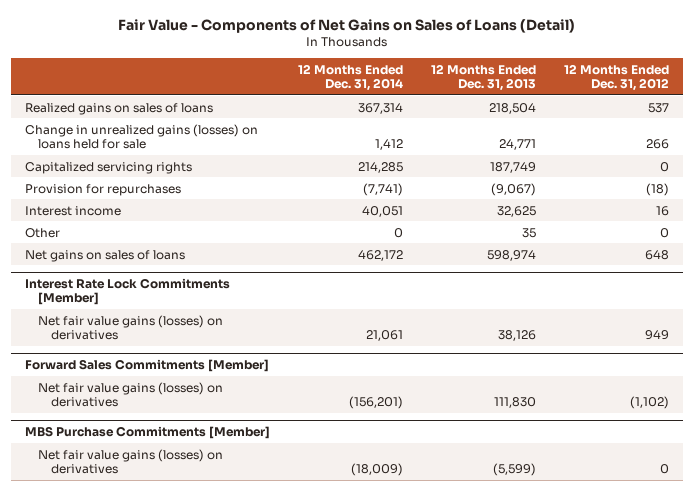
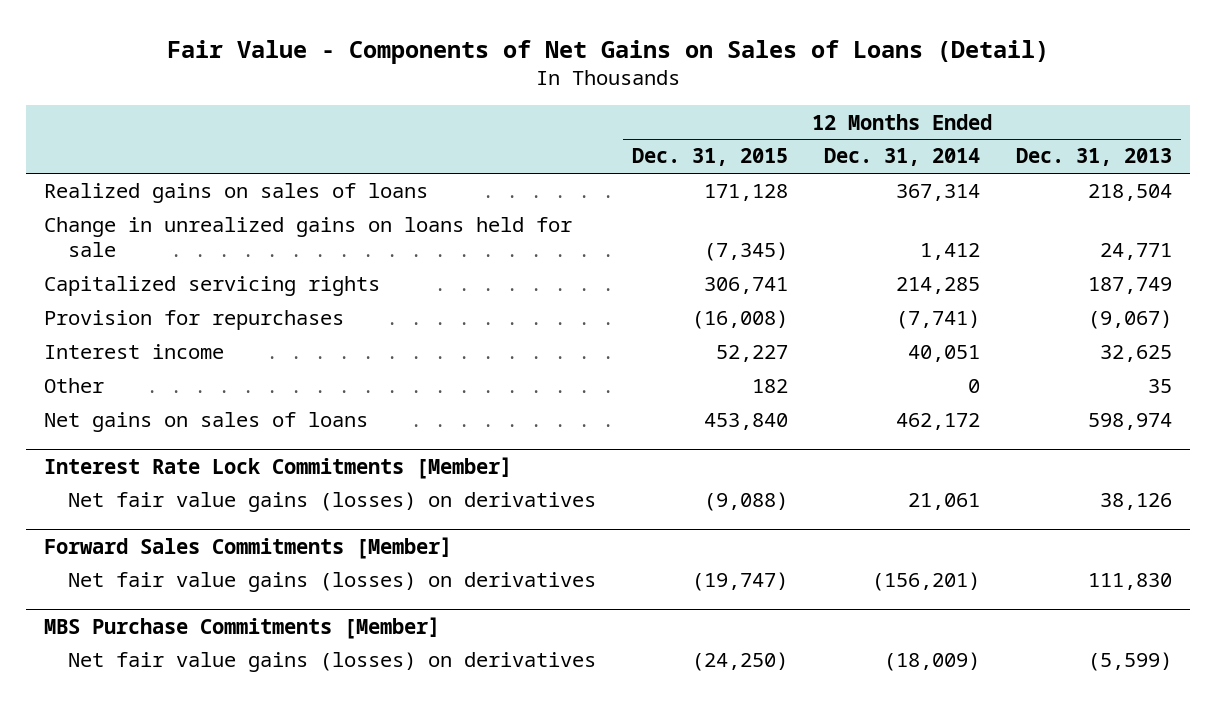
[564,63,670,92] 12 Months Ended Dec. 31, 2012 -> none
none -> [631,148,788,167] Dec. 31, 2015
[24,123,258,149] Change in unrealized gains (losses) on loans held for sale -> [44,217,573,257] Change in unrealized gains on loans held for sale

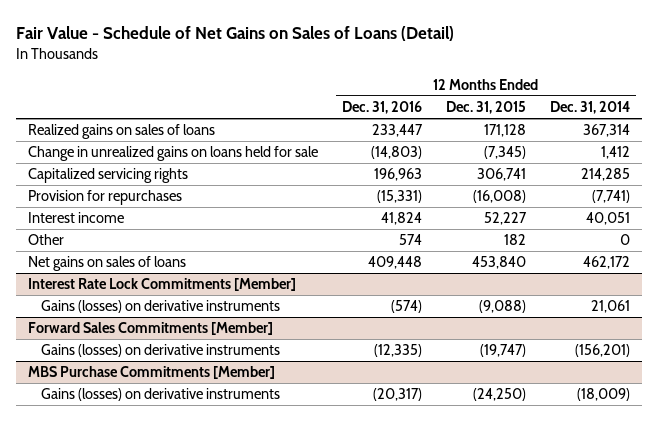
[167,39,1050,64] Fair Value - Components of Net Gains on Sales of Loans (Detail) -> [16,26,455,42] Fair Value - Schedule of Net Gains on Sales of Loans (Detail)
[1015,148,1172,167] Dec. 31, 2013 -> none
none -> [342,101,423,115] Dec. 31, 2016
[67,492,596,513] Net fair value gains (losses) on derivatives -> [40,300,280,314] Gains (losses) on derivative instruments
[67,572,596,593] Net fair value gains (losses) on derivatives -> [40,344,280,358] Gains (losses) on derivative instruments
[67,652,596,673] Net fair value gains (losses) on derivatives -> [40,388,280,402] Gains (losses) on derivative instruments

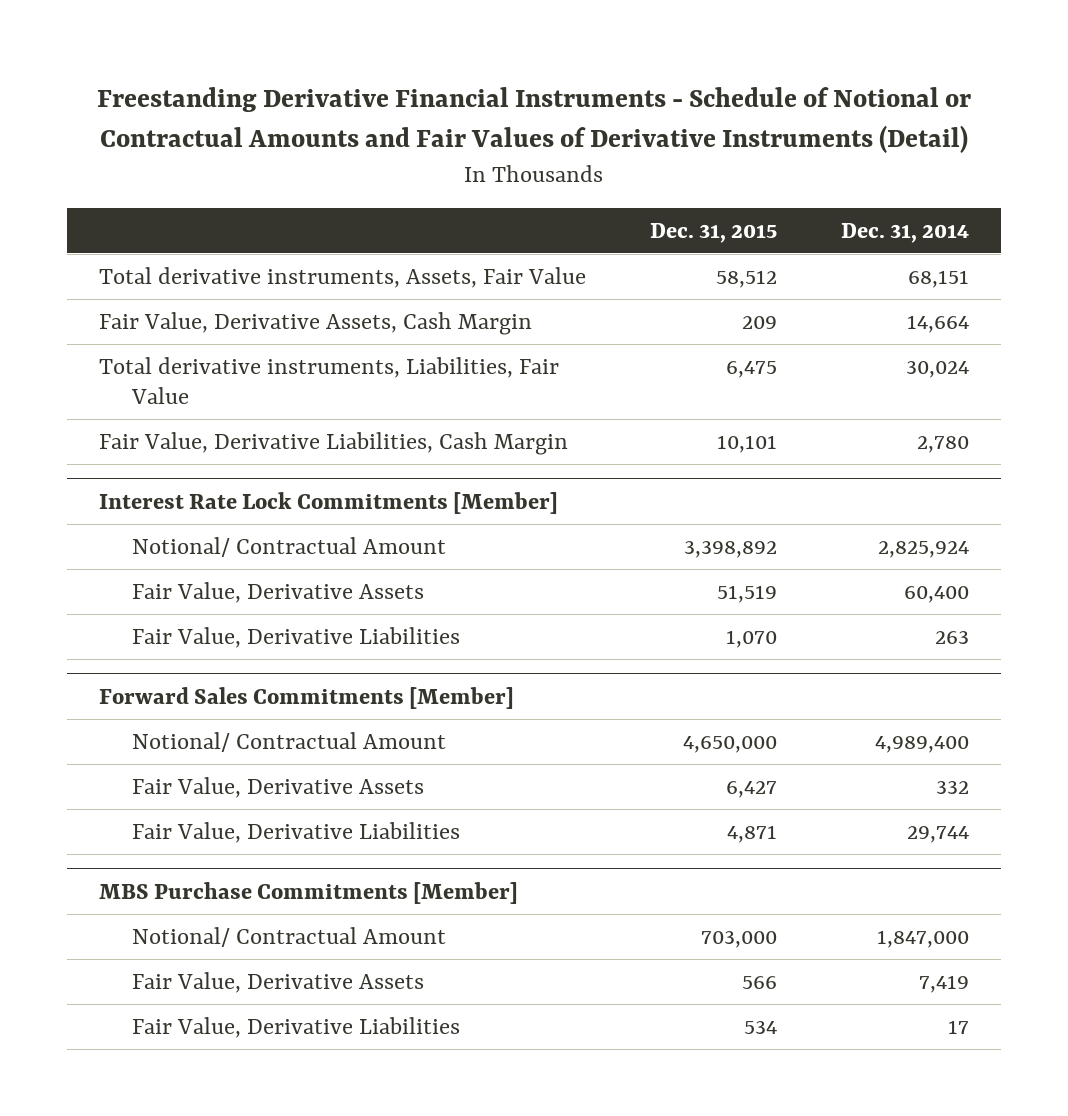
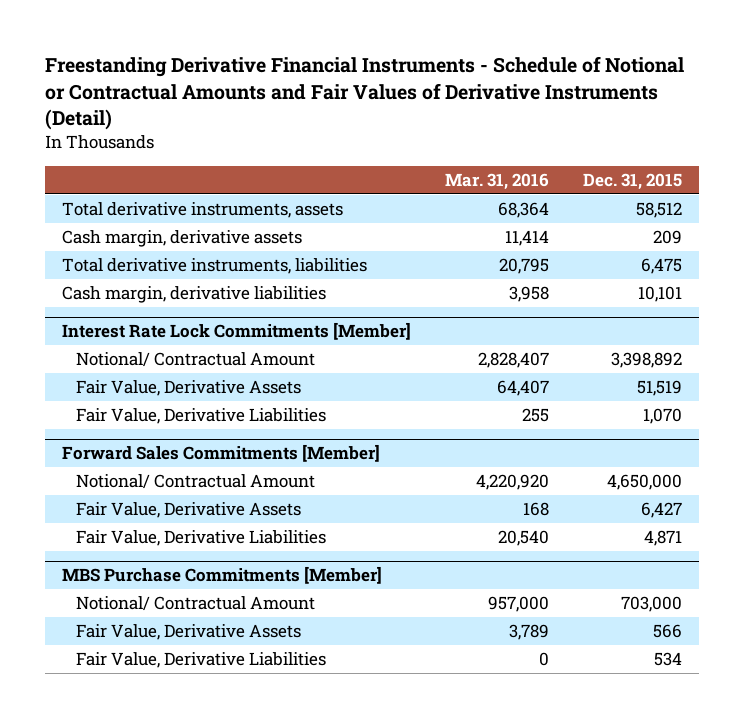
[840,222,969,243] Dec. 31, 2014 -> none
none -> [445,172,550,190] Mar. 31, 2016
[99,266,587,288] Total derivative instruments, Assets, Fair Value -> [62,202,344,219] Total derivative instruments, assets
[99,311,533,335] Fair Value, Derivative Assets, Cash Margin -> [62,230,303,248] Cash margin, derivative assets
[99,356,560,404] Total derivative instruments, Liabilities, Fair Value -> [62,258,368,275] Total derivative instruments, liabilities
[99,431,569,455] Fair Value, Derivative Liabilities, Cash Margin -> [62,286,327,304] Cash margin, derivative liabilities

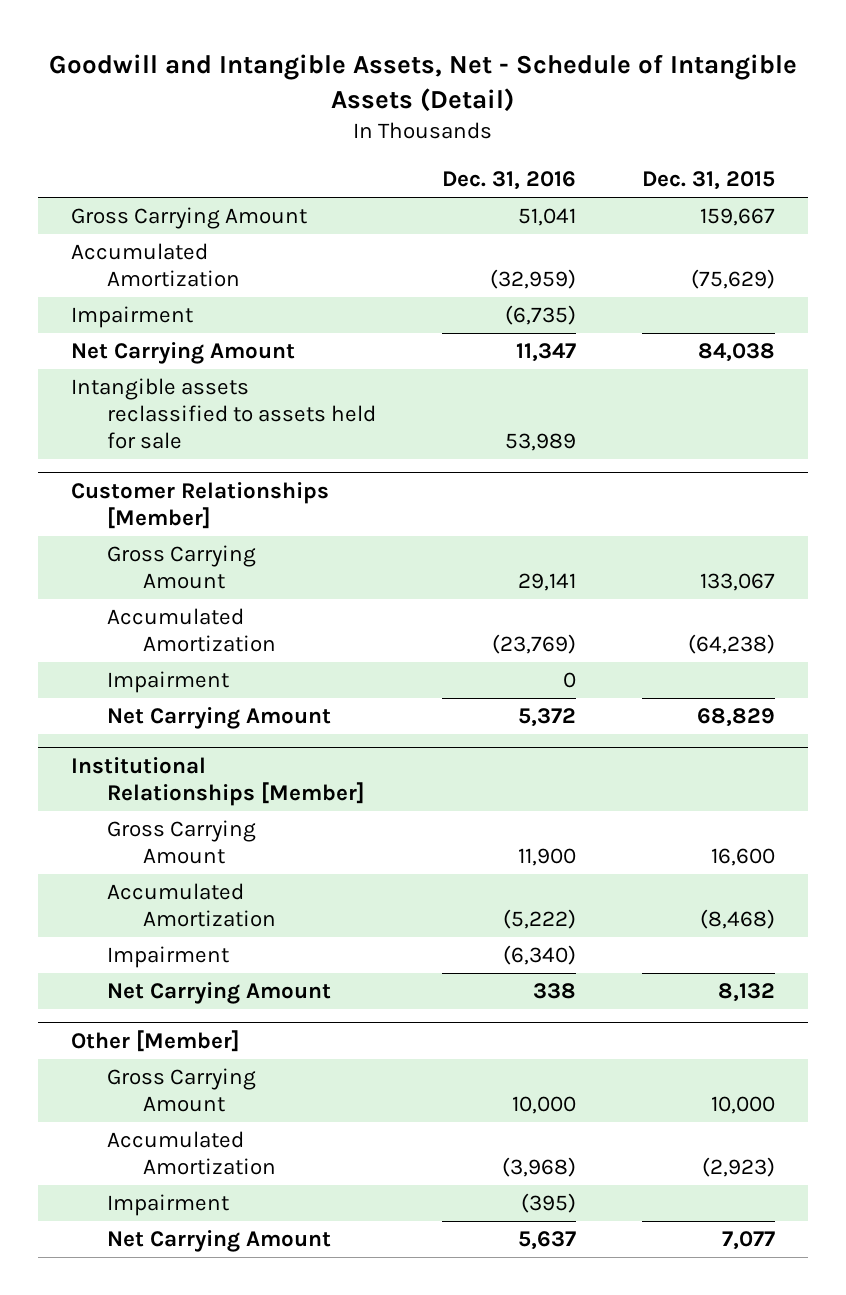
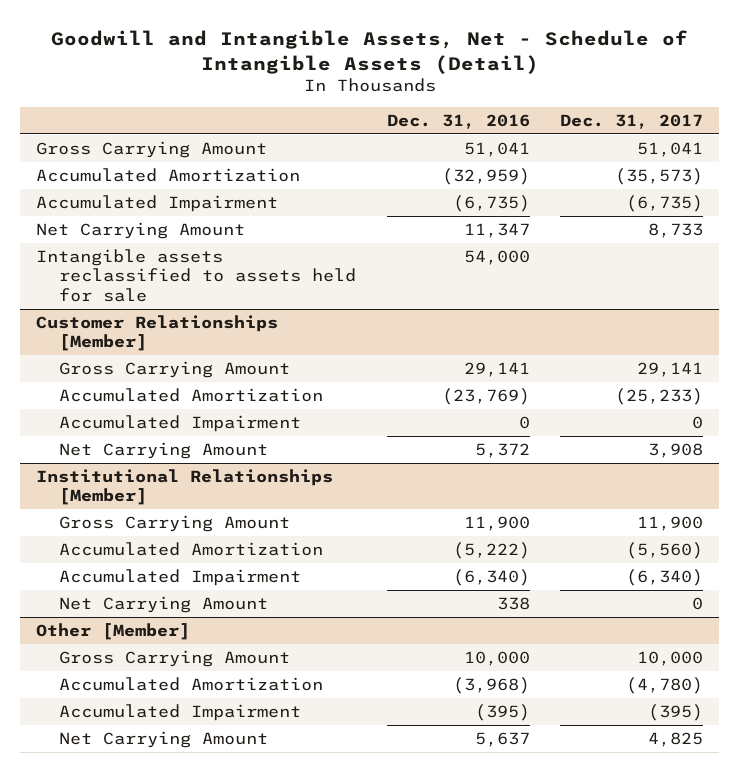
[641,171,775,191] Dec. 31, 2015 -> none
none -> [560,113,704,129] Dec. 31, 2017
[70,306,193,329] Impairment -> [35,194,278,212] Accumulated Impairment
[504,433,576,452] 53,989 -> [463,249,530,265] 54,000
[106,671,229,694] Impairment -> [59,414,302,432] Accumulated Impairment
[106,946,229,969] Impairment -> [59,568,302,586] Accumulated Impairment
[106,1194,229,1217] Impairment -> [59,703,302,721] Accumulated Impairment

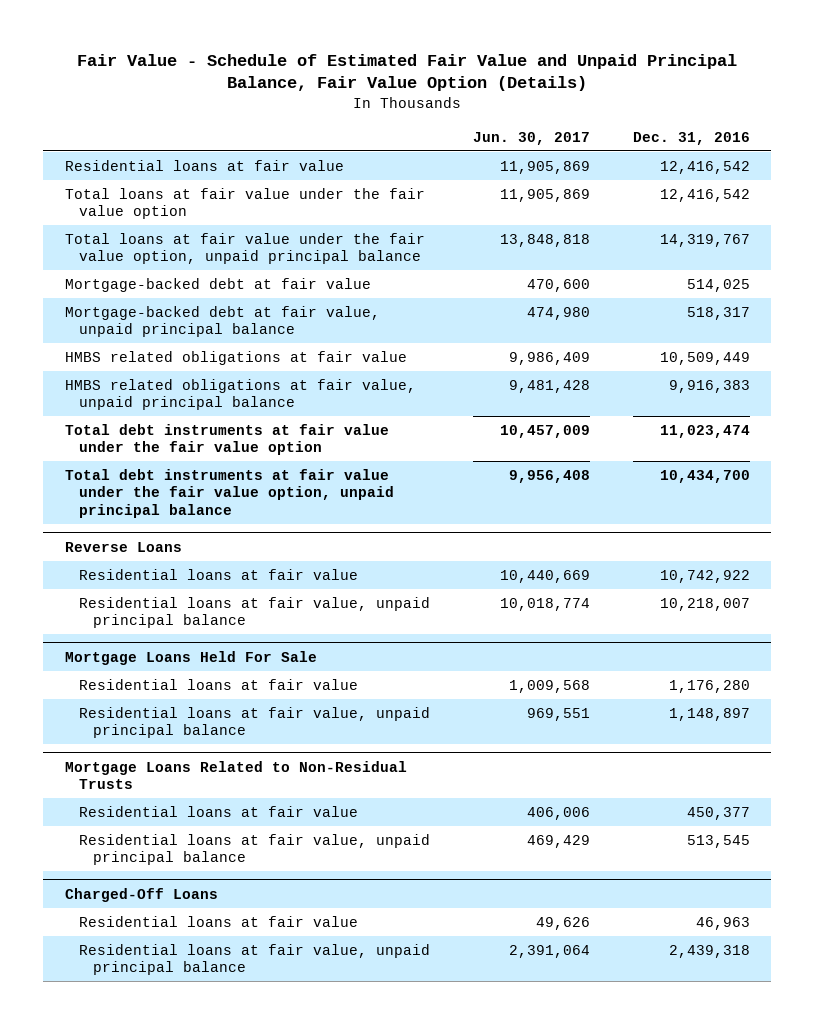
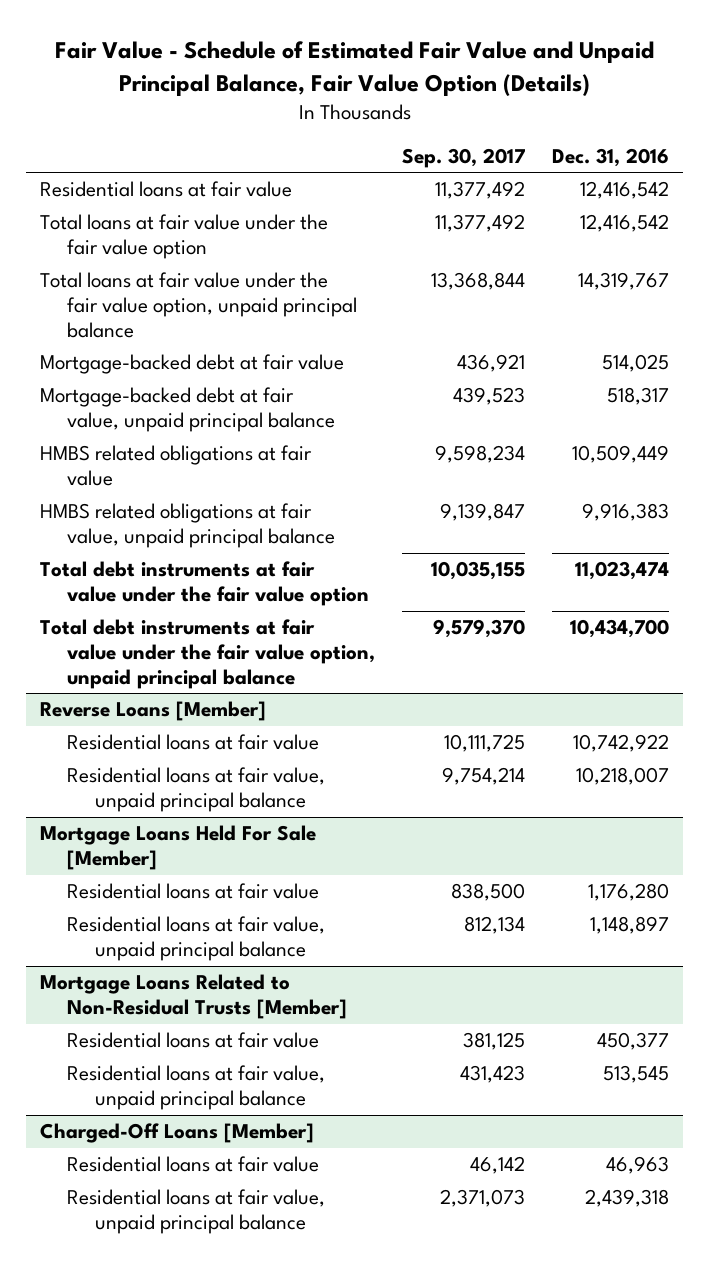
[472,131,590,145] Jun. 30, 2017 -> none
none -> [402,147,526,168] Sep. 30, 2017
[64,541,182,552] Reverse Loans -> [39,701,266,722] Reverse Loans [Member]
[64,650,317,665] Mortgage Loans Held For Sale -> [39,825,316,871] Mortgage Loans Held For Sale [Member]
[64,760,407,790] Mortgage Loans Related to Non-Residual Trusts -> [39,974,348,1020] Mortgage Loans Related to Non-Residual Trusts [Member]
[64,887,218,902] Charged-Off Loans -> [39,1123,314,1144] Charged-Off Loans [Member]

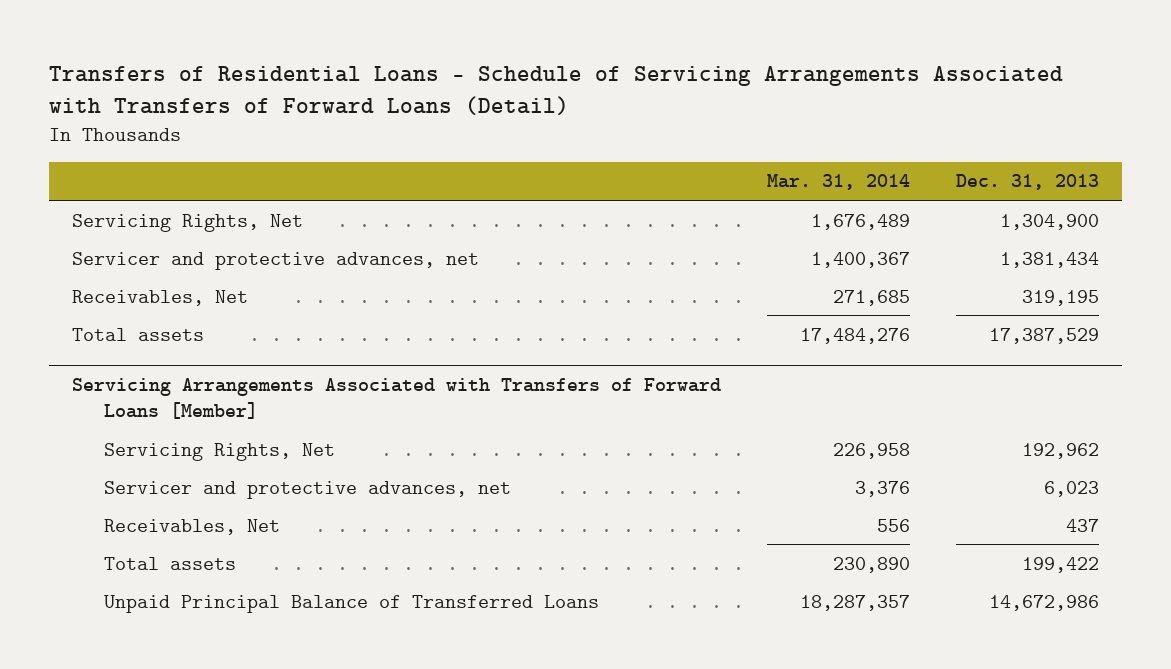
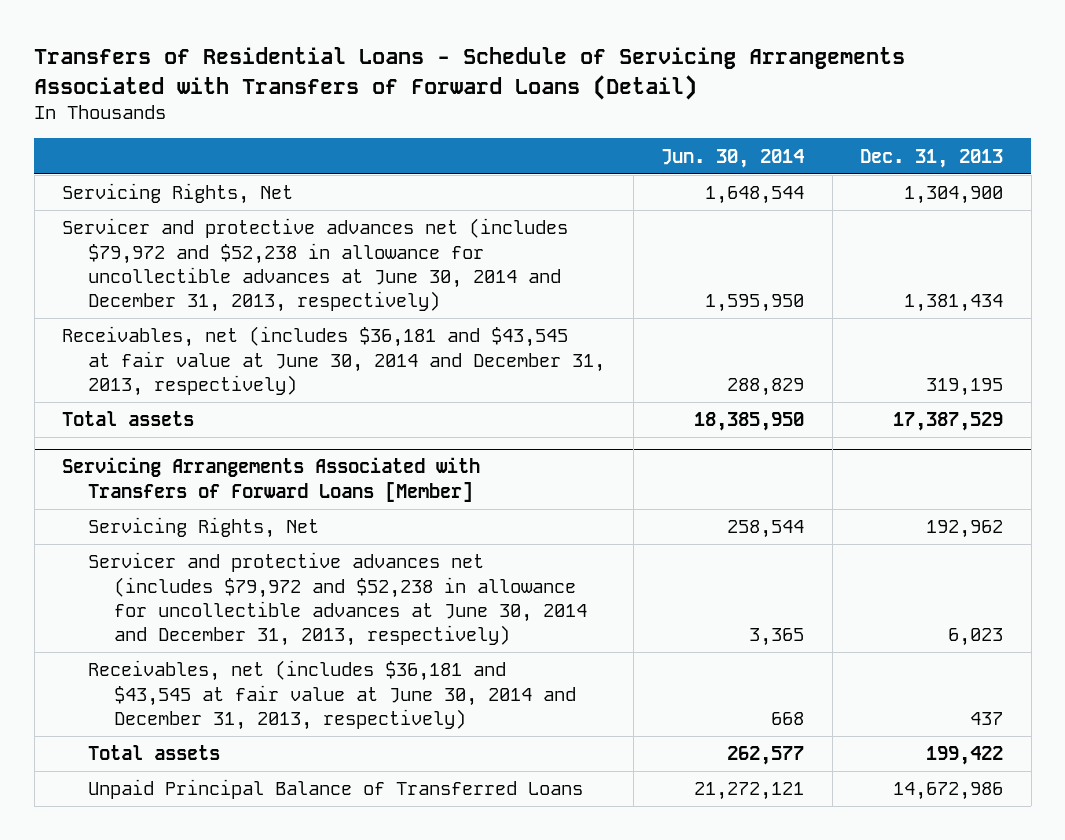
[767,174,911,191] Mar. 31, 2014 -> none
none -> [661,148,805,168] Jun. 30, 2014
[72,251,480,270] Servicer and protective advances, net -> [62,218,569,312] Servicer and protective advances net (includes $79,972 and $52,238 in allowance for uncollectible advances at June 30, 2014 and December 31, 2013, respectively)
[72,289,249,306] Receivables, Net -> [62,326,606,396] Receivables, net (includes $36,181 and $43,545 at fair value at June 30, 2014 and December 31, 2013, respectively)
[104,480,512,499] Servicer and protective advances, net -> [88,552,587,646] Servicer and protective advances net (includes $79,972 and $52,238 in allowance for uncollectible advances at June 30, 2014 and December 31, 2013, respectively)
[104,518,281,535] Receivables, Net -> [88,660,576,730] Receivables, net (includes $36,181 and $43,545 at fair value at June 30, 2014 and December 31, 2013, respectively)

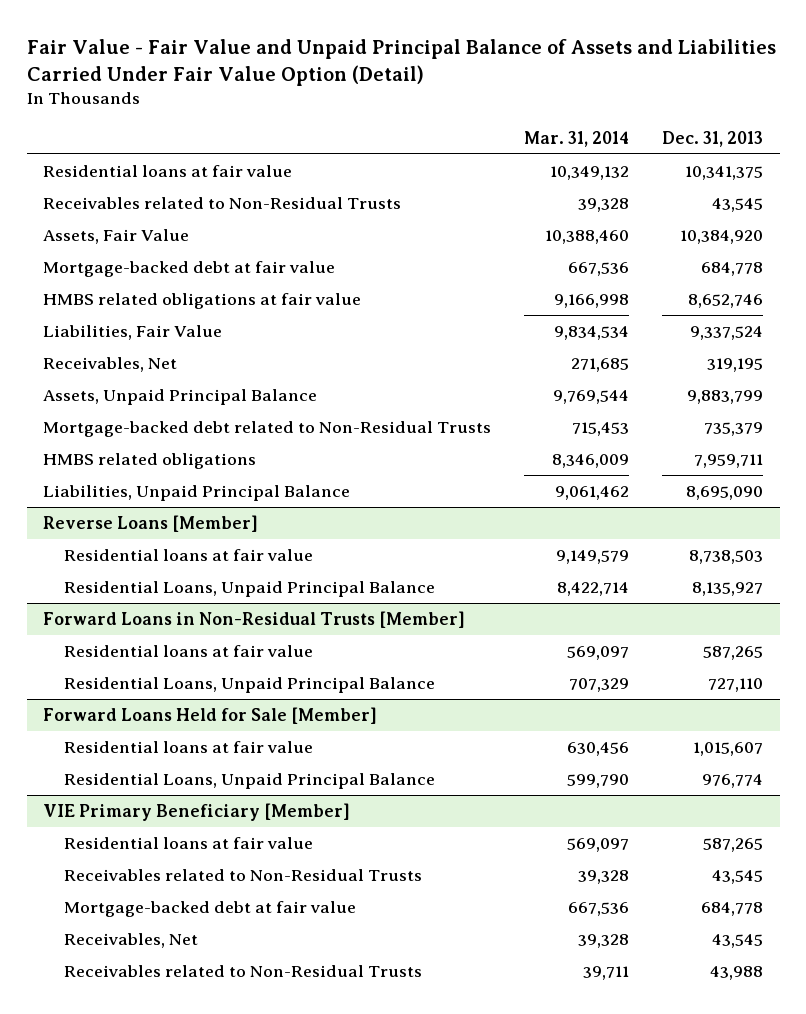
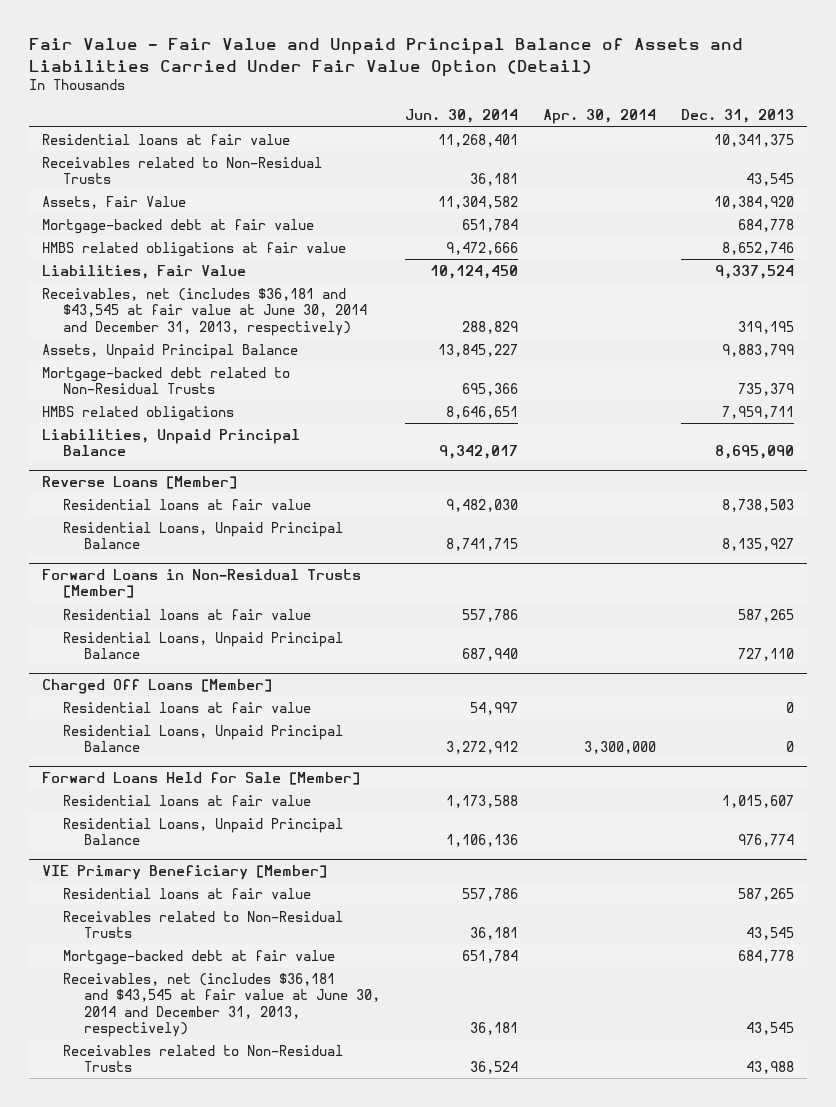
[524,130,630,147] Mar. 31, 2014 -> none
none -> [404,109,518,124] Jun. 30, 2014
none -> [543,109,657,125] Apr. 30, 2014
[43,357,178,373] Receivables, Net -> [41,287,367,336] Receivables, net (includes $36,181 and $43,545 at fair value at June 30, 2014 and December 31, 2013, respectively)
none -> [41,678,272,694] Charged Off Loans [Member]
none -> [62,701,311,713] Residential loans at fair value
none -> [62,724,343,753] Residential Loans, Unpaid Principal Balance
[64,933,199,949] Receivables, Net -> [62,972,380,1038] Receivables, net (includes $36,181 and $43,545 at fair value at June 30, 2014 and December 31, 2013, respectively)

